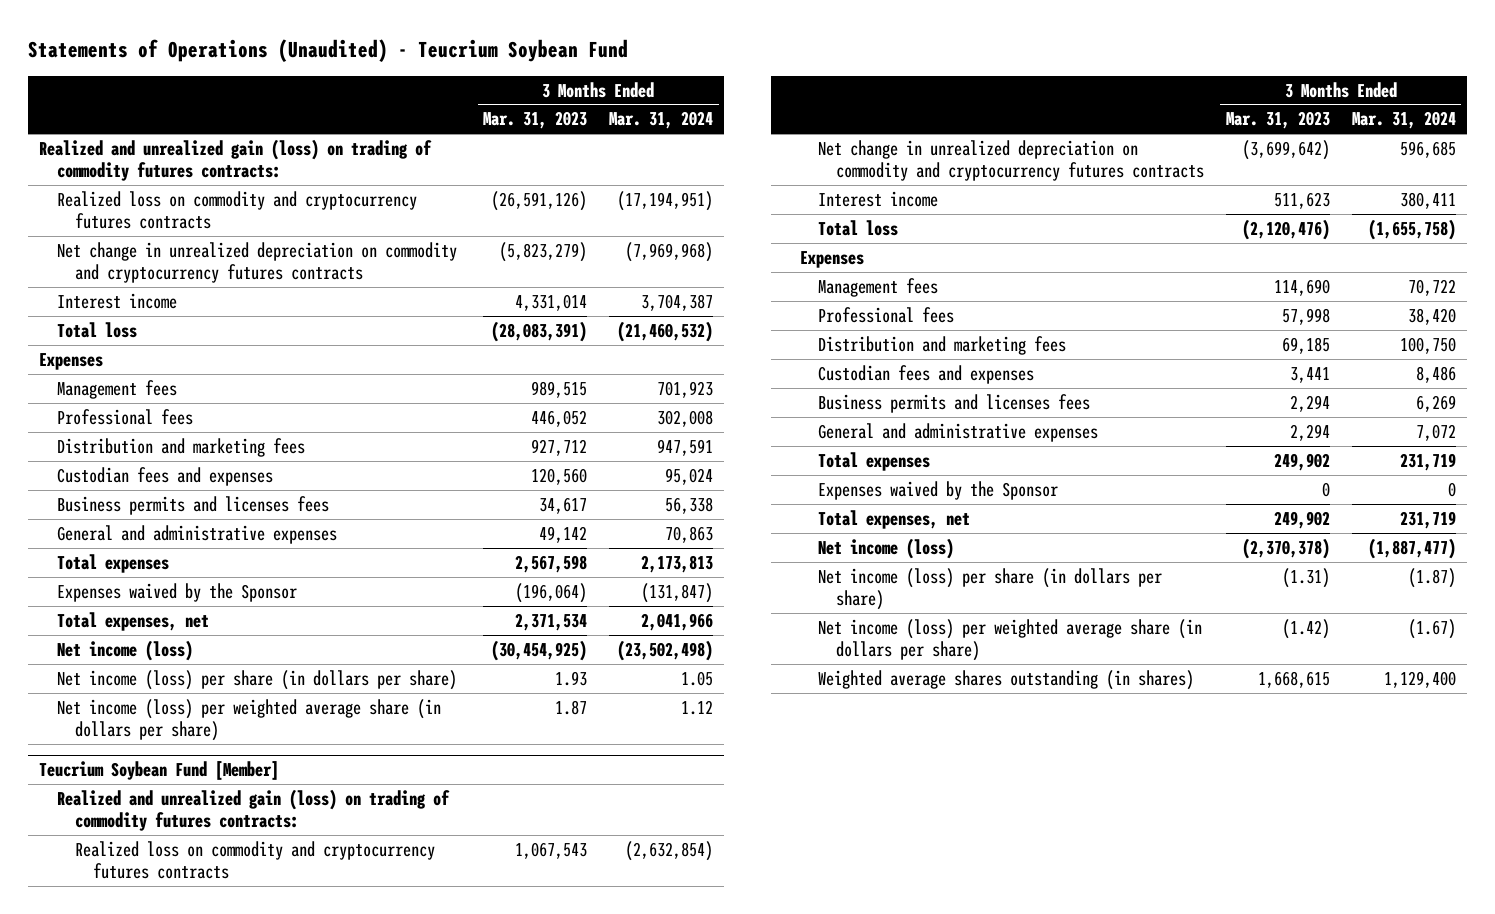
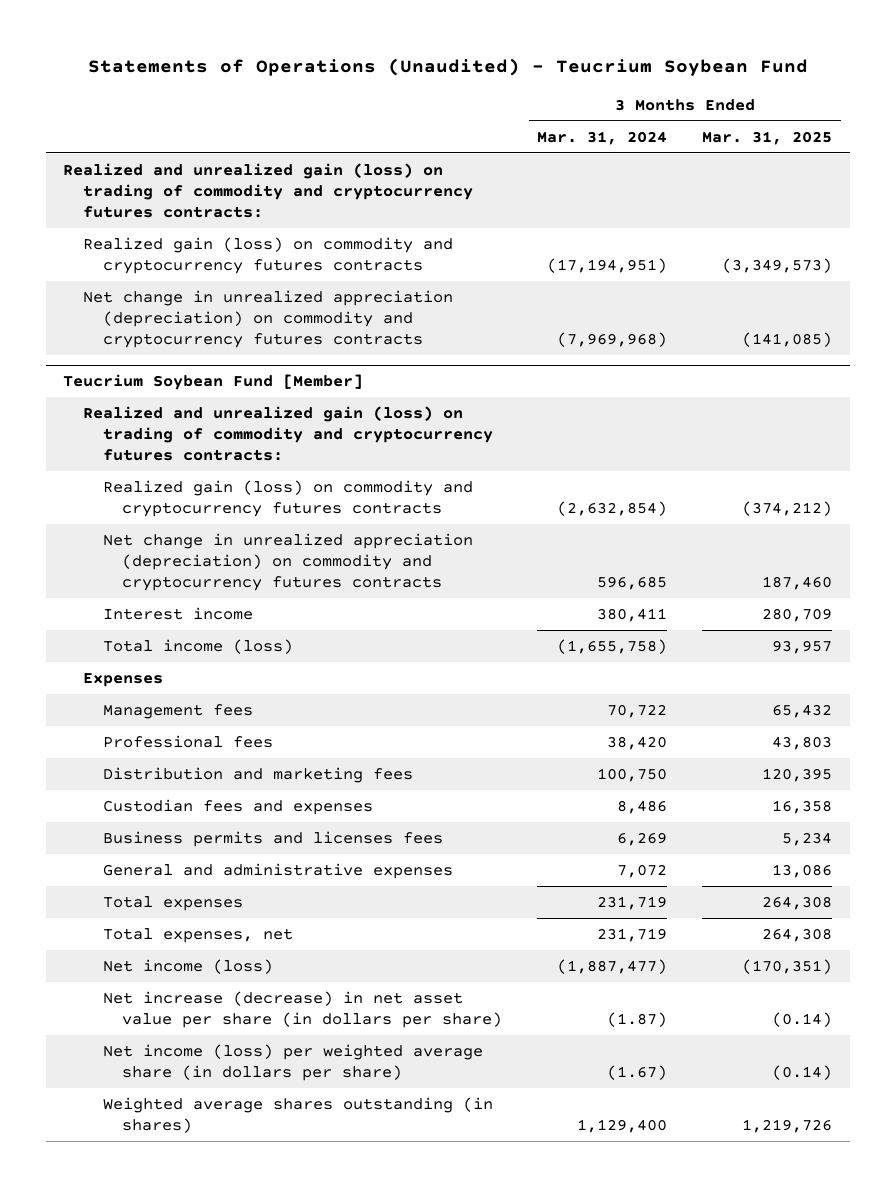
[483,111,588,130] Mar. 31, 2023 -> none
none -> [702,130,833,145] Mar. 31, 2025
[57,292,178,309] Interest income -> none
[57,321,138,338] Total loss -> none
[39,352,104,370] Expenses -> none
[57,379,178,399] Management fees -> none
[57,408,194,425] Professional fees -> none
[57,437,306,457] Distribution and marketing fees -> none
[57,466,274,486] Custodian fees and expenses -> none
[57,495,330,515] Business permits and licenses fees -> none
[57,524,338,544] General and administrative expenses -> none
[57,553,170,573] Total expenses -> none
[57,582,298,602] Expenses waived by the Sponsor -> none
[57,611,210,631] Total expenses, net -> none
[57,639,194,661] Net income (loss) -> none
[57,669,458,690] Net income (loss) per share (in dollars per share) -> none
[57,698,442,742] Net income (loss) per weighted average share (in dollars per share) -> none
[39,138,433,182] Realized and unrealized gain (loss) on trading of commodity futures contracts: -> [63,162,473,218] Realized and unrealized gain (loss) on trading of commodity and cryptocurrency futures contracts:
[57,190,418,230] Realized loss on commodity and cryptocurrency futures contracts -> [82,236,453,274] Realized gain (loss) on commodity and cryptocurrency futures contracts
[57,241,458,284] Net change in unrealized depreciation on commodity and cryptocurrency futures contracts -> [82,289,453,348] Net change in unrealized appreciation (depreciation) on commodity and cryptocurrency futures contracts
[57,788,451,832] Realized and unrealized gain (loss) on trading of commodity futures contracts: -> [82,405,493,461] Realized and unrealized gain (loss) on trading of commodity and cryptocurrency futures contracts:
[75,840,436,880] Realized loss on commodity and cryptocurrency futures contracts -> [102,479,473,517] Realized gain (loss) on commodity and cryptocurrency futures contracts
[817,139,1204,182] Net change in unrealized depreciation on commodity and cryptocurrency futures contracts -> [102,532,473,591] Net change in unrealized appreciation (depreciation) on commodity and cryptocurrency futures contracts
[817,219,898,236] Total loss -> [102,638,293,654] Total income (loss)
[817,480,1058,500] Expenses waived by the Sponsor -> none
[817,567,1162,611] Net income (loss) per share (in dollars per share) -> [102,990,503,1028] Net increase (decrease) in net asset value per share (in dollars per share)

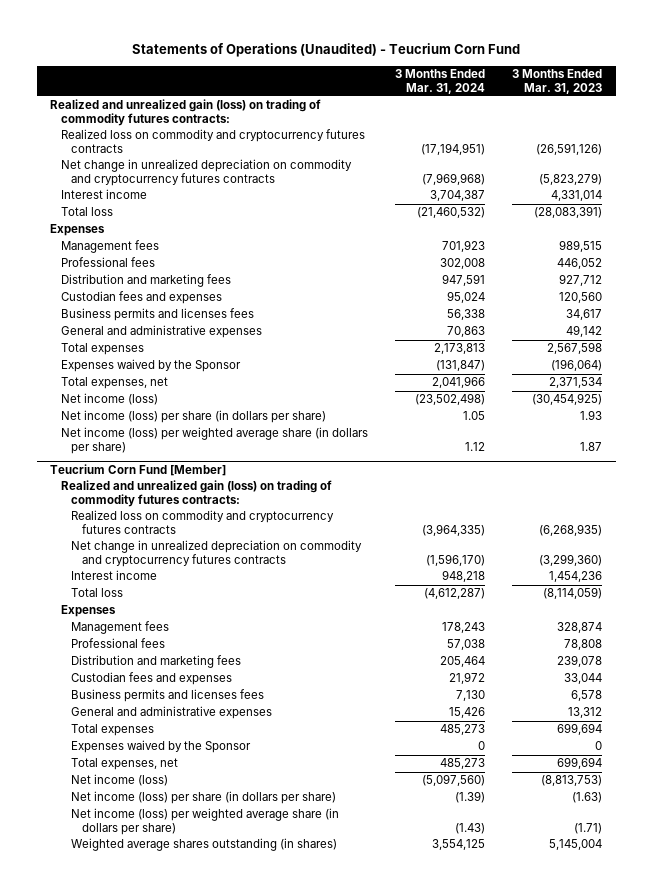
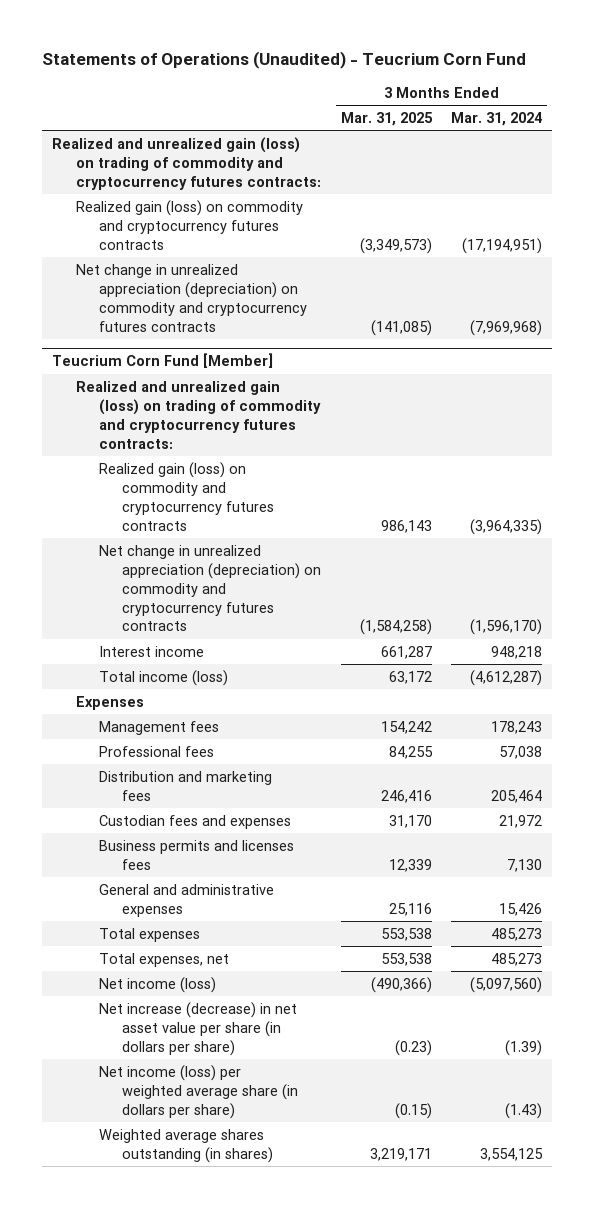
[512,69,603,94] 3 Months Ended Mar. 31, 2023 -> none
none -> [340,111,433,126] Mar. 31, 2025
[60,189,147,200] Interest income -> none
[60,207,113,217] Total loss -> none
[50,224,106,237] Expenses -> none
[60,240,159,254] Management fees -> none
[60,257,155,268] Professional fees -> none
[60,274,231,288] Distribution and marketing fees -> none
[60,291,222,305] Custodian fees and expenses -> none
[60,308,254,322] Business permits and licenses fees -> none
[60,325,262,339] General and administrative expenses -> none
[60,343,144,356] Total expenses -> none
[60,359,241,373] Expenses waived by the Sponsor -> none
[60,377,168,390] Total expenses, net -> none
[60,393,158,406] Net income (loss) -> none
[60,410,326,424] Net income (loss) per share (in dollars per share) -> none
[60,427,368,455] Net income (loss) per weighted average share (in dollars per share) -> none
[50,99,322,127] Realized and unrealized gain (loss) on trading of commodity futures contracts: -> [52,136,321,190] Realized and unrealized gain (loss) on trading of commodity and cryptocurrency futures contracts:
[60,129,365,154] Realized loss on commodity and cryptocurrency futures contracts -> [75,199,303,250] Realized gain (loss) on commodity and cryptocurrency futures contracts
[60,159,352,187] Net change in unrealized depreciation on commodity and cryptocurrency futures contracts -> [75,263,307,332] Net change in unrealized appreciation (depreciation) on commodity and cryptocurrency futures contracts
[60,480,332,508] Realized and unrealized gain (loss) on trading of commodity futures contracts: -> [75,380,321,449] Realized and unrealized gain (loss) on trading of commodity and cryptocurrency futures contracts:
[71,510,335,535] Realized loss on commodity and cryptocurrency futures contracts -> [98,461,274,531] Realized gain (loss) on commodity and cryptocurrency futures contracts
[71,540,363,568] Net change in unrealized depreciation on commodity and cryptocurrency futures contracts -> [98,544,321,632] Net change in unrealized appreciation (depreciation) on commodity and cryptocurrency futures contracts
[71,588,124,598] Total loss -> [98,669,228,686] Total income (loss)
[71,740,252,754] Expenses waived by the Sponsor -> none
[71,791,337,805] Net income (loss) per share (in dollars per share) -> [98,1001,297,1056] Net increase (decrease) in net asset value per share (in dollars per share)

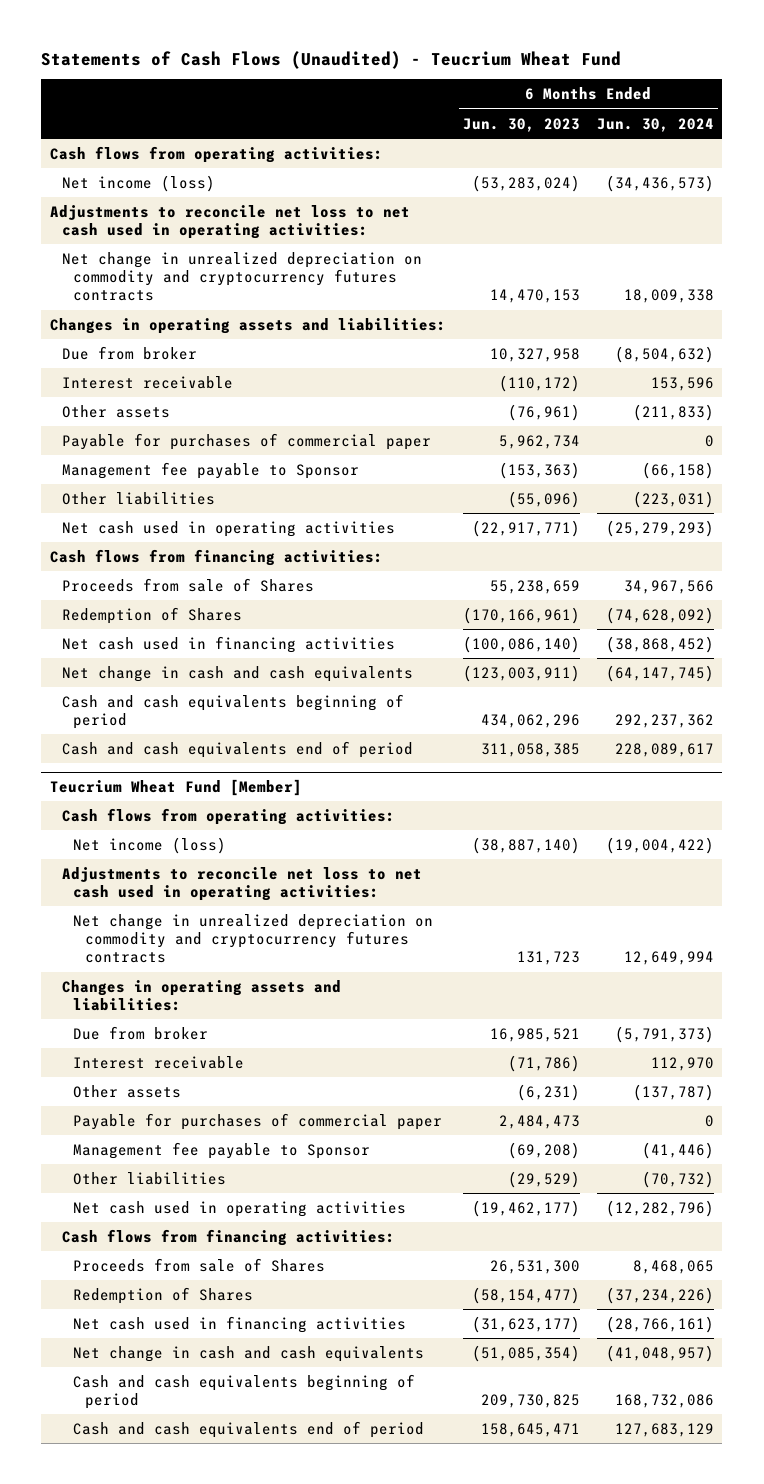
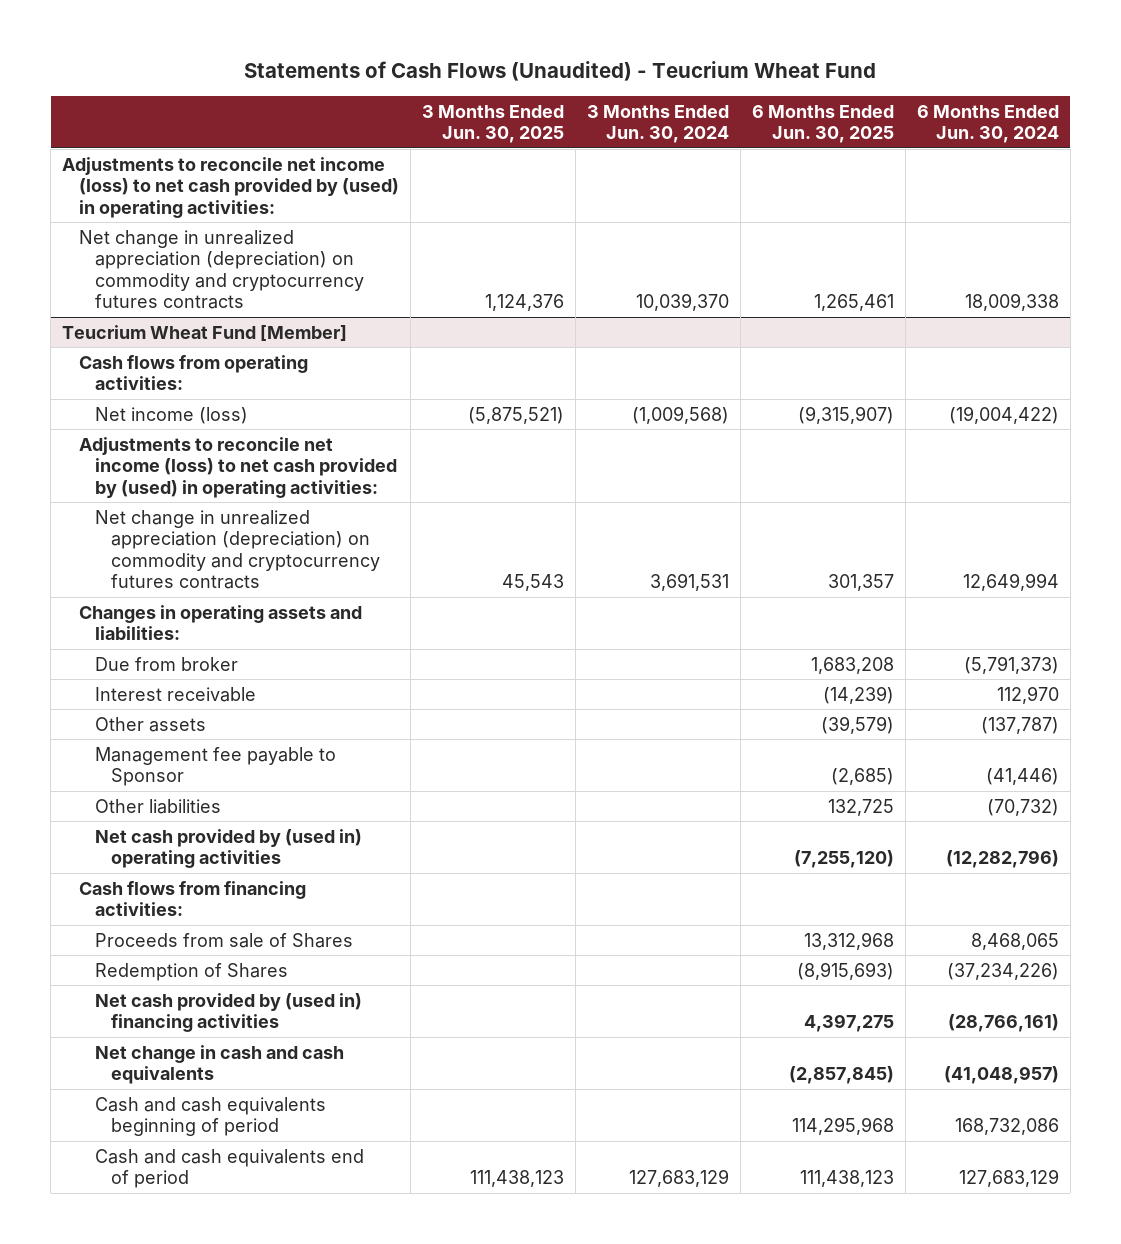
[462,117,580,132] Jun. 30, 2023 -> none
none -> [421,104,564,144] 3 Months Ended Jun. 30, 2025
none -> [586,104,729,144] 3 Months Ended Jun. 30, 2024
none -> [751,104,894,144] 6 Months Ended Jun. 30, 2025
[49,145,383,163] Cash flows from operating activities: -> none
[61,174,215,192] Net income (loss) -> none
[49,317,446,334] Changes in operating assets and liabilities: -> none
[61,345,197,360] Due from broker -> none
[61,375,233,389] Interest receivable -> none
[61,404,170,418] Other assets -> none
[61,432,431,450] Payable for purchases of commercial paper -> none
[61,461,359,479] Management fee payable to Sponsor -> none
[61,491,215,505] Other liabilities -> none
[61,520,395,537] Net cash used in operating activities -> none
[49,548,383,566] Cash flows from financing activities: -> none
[61,577,314,592] Proceeds from sale of Shares -> none
[61,606,242,624] Redemption of Shares -> none
[61,635,395,653] Net cash used in financing activities -> none
[61,665,413,682] Net change in cash and cash equivalents -> none
[61,693,404,730] Cash and cash equivalents beginning of period -> none
[61,740,413,758] Cash and cash equivalents end of period -> none
[49,204,410,240] Adjustments to reconcile net loss to net cash used in operating activities: -> [62,156,399,218] Adjustments to reconcile net income (loss) to net cash provided by (used) in operating activities:
[61,251,422,302] Net change in unrealized depreciation on commodity and cryptocurrency futures contracts -> [78,229,365,310] Net change in unrealized appreciation (depreciation) on commodity and cryptocurrency futures contracts
[61,866,422,902] Adjustments to reconcile net loss to net cash used in operating activities: -> [78,436,398,498] Adjustments to reconcile net income (loss) to net cash provided by (used) in operating activities:
[73,913,434,964] Net change in unrealized depreciation on commodity and cryptocurrency futures contracts -> [95,509,381,590] Net change in unrealized appreciation (depreciation) on commodity and cryptocurrency futures contracts
[73,1112,443,1130] Payable for purchases of commercial paper -> none
[73,1200,407,1217] Net cash used in operating activities -> [95,828,363,869] Net cash provided by (used in) operating activities
[73,1315,407,1333] Net cash used in financing activities -> [95,992,363,1033] Net cash provided by (used in) financing activities

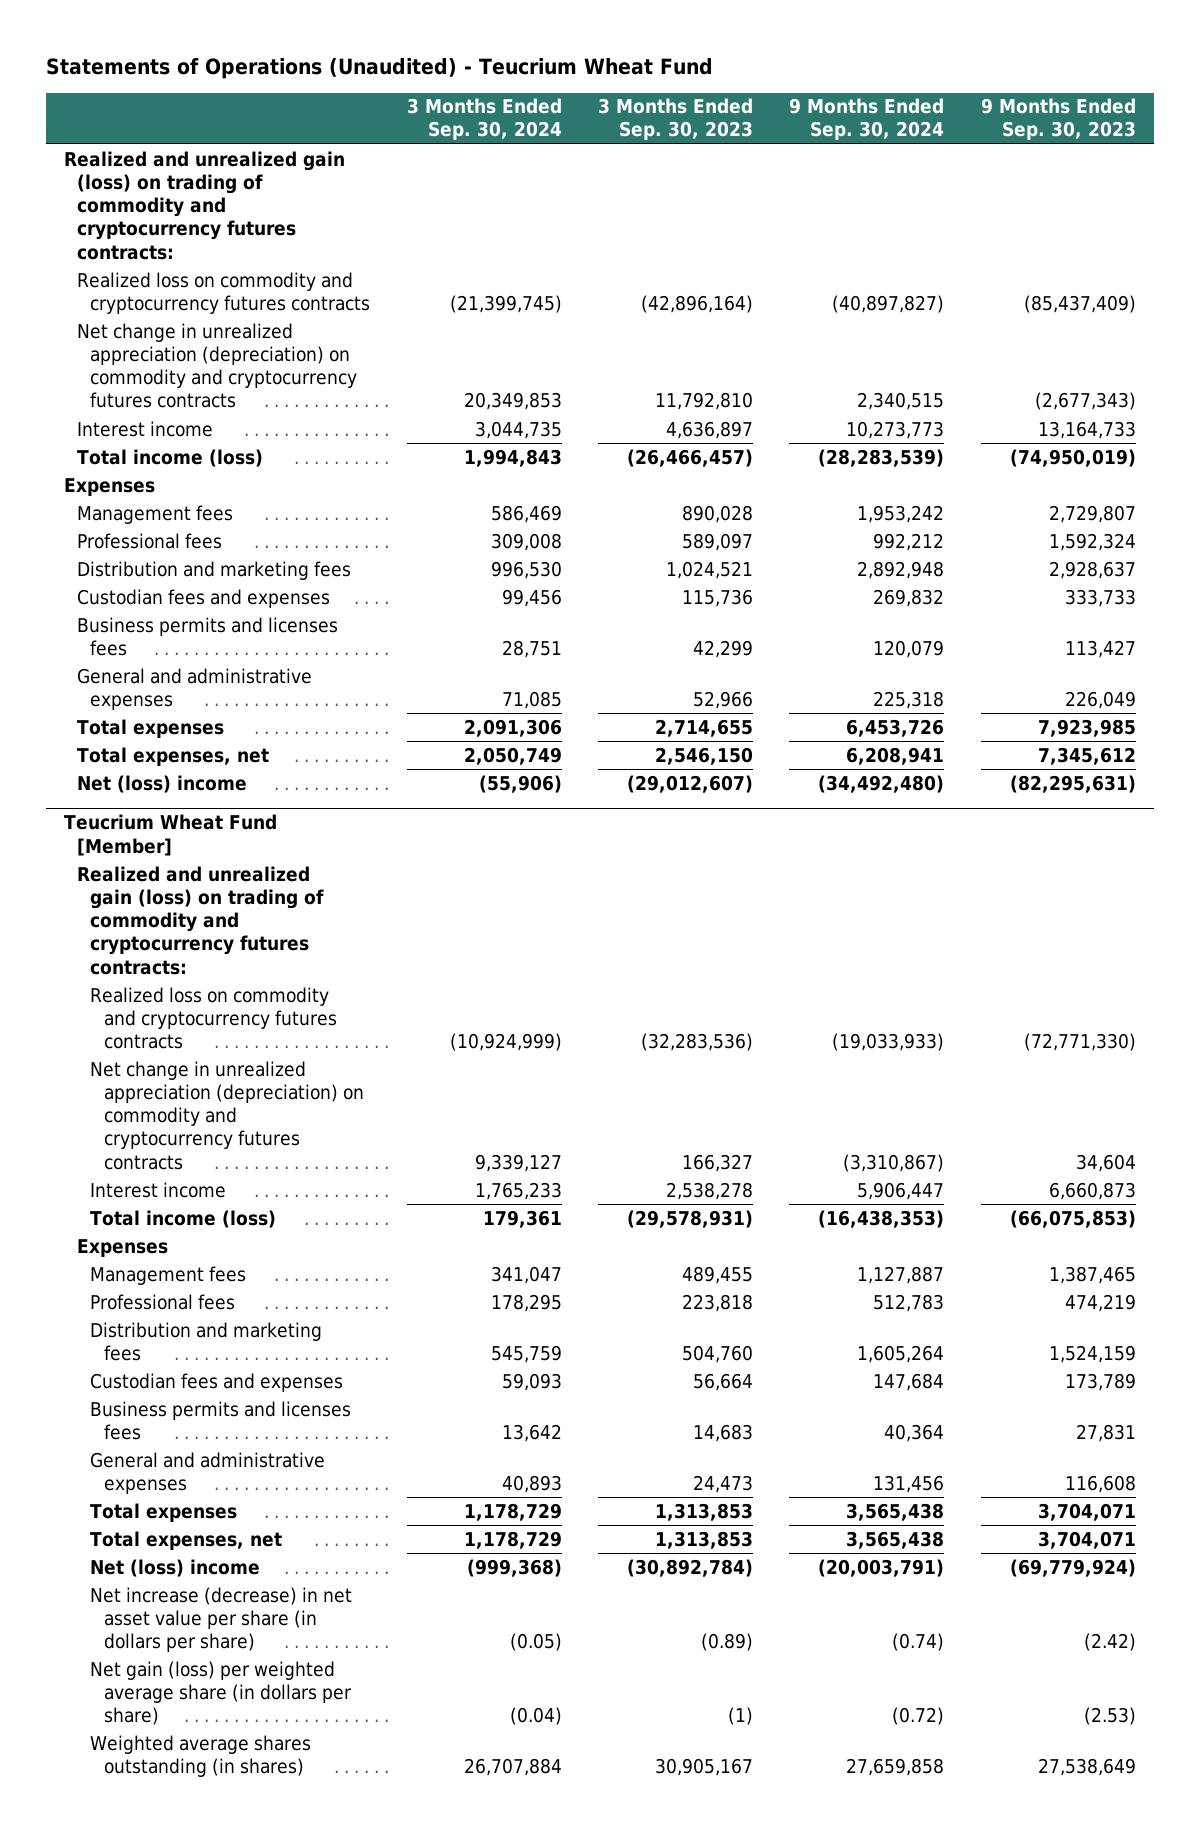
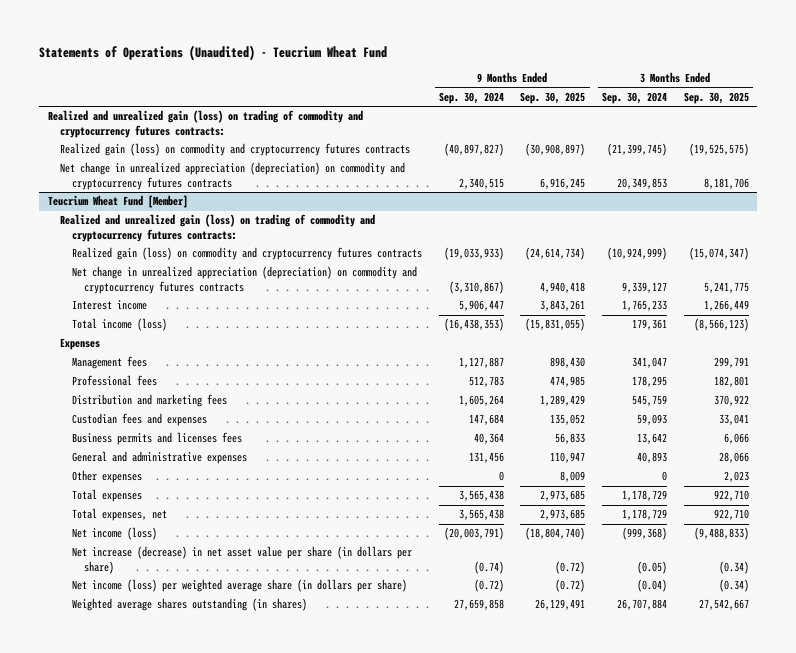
[597,98,753,141] 3 Months Ended Sep. 30, 2023 -> none
[980,98,1136,141] 9 Months Ended Sep. 30, 2023 -> none
none -> [520,91,586,104] Sep. 30, 2025
none -> [683,91,749,104] Sep. 30, 2025
[77,271,371,314] Realized loss on commodity and cryptocurrency futures contracts -> [59,143,410,157] Realized gain (loss) on commodity and cryptocurrency futures contracts
[77,420,214,437] Interest income -> none
[77,448,264,467] Total income (loss) -> none
[64,477,156,496] Expenses -> none
[77,504,234,524] Management fees -> none
[77,532,223,549] Professional fees -> none
[77,560,352,580] Distribution and marketing fees -> none
[77,588,331,608] Custodian fees and expenses -> none
[77,616,339,656] Business permits and licenses fees -> none
[77,667,313,710] General and administrative expenses -> none
[77,718,225,738] Total expenses -> none
[77,746,270,766] Total expenses, net -> none
[77,774,248,793] Net (loss) income -> none
[90,986,337,1050] Realized loss on commodity and cryptocurrency futures contracts -> [72,247,423,261] Realized gain (loss) on commodity and cryptocurrency futures contracts
none -> [72,470,143,484] Other expenses
[90,1558,261,1577] Net (loss) income -> [72,527,158,541] Net income (loss)
[90,1660,352,1726] Net gain (loss) per weighted average share (in dollars per share) -> [72,579,408,593] Net income (loss) per weighted average share (in dollars per share)

